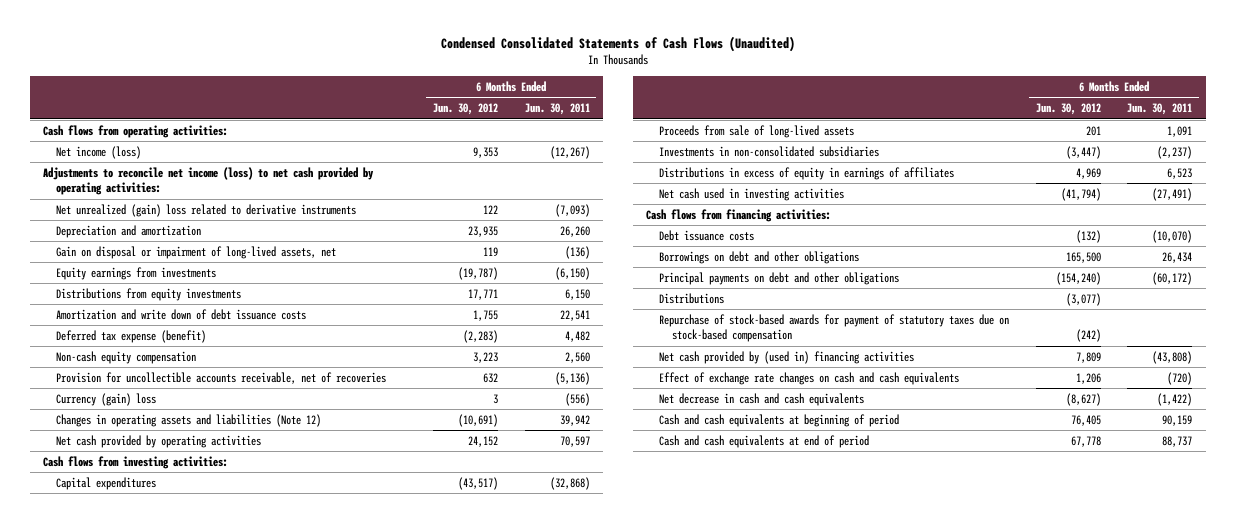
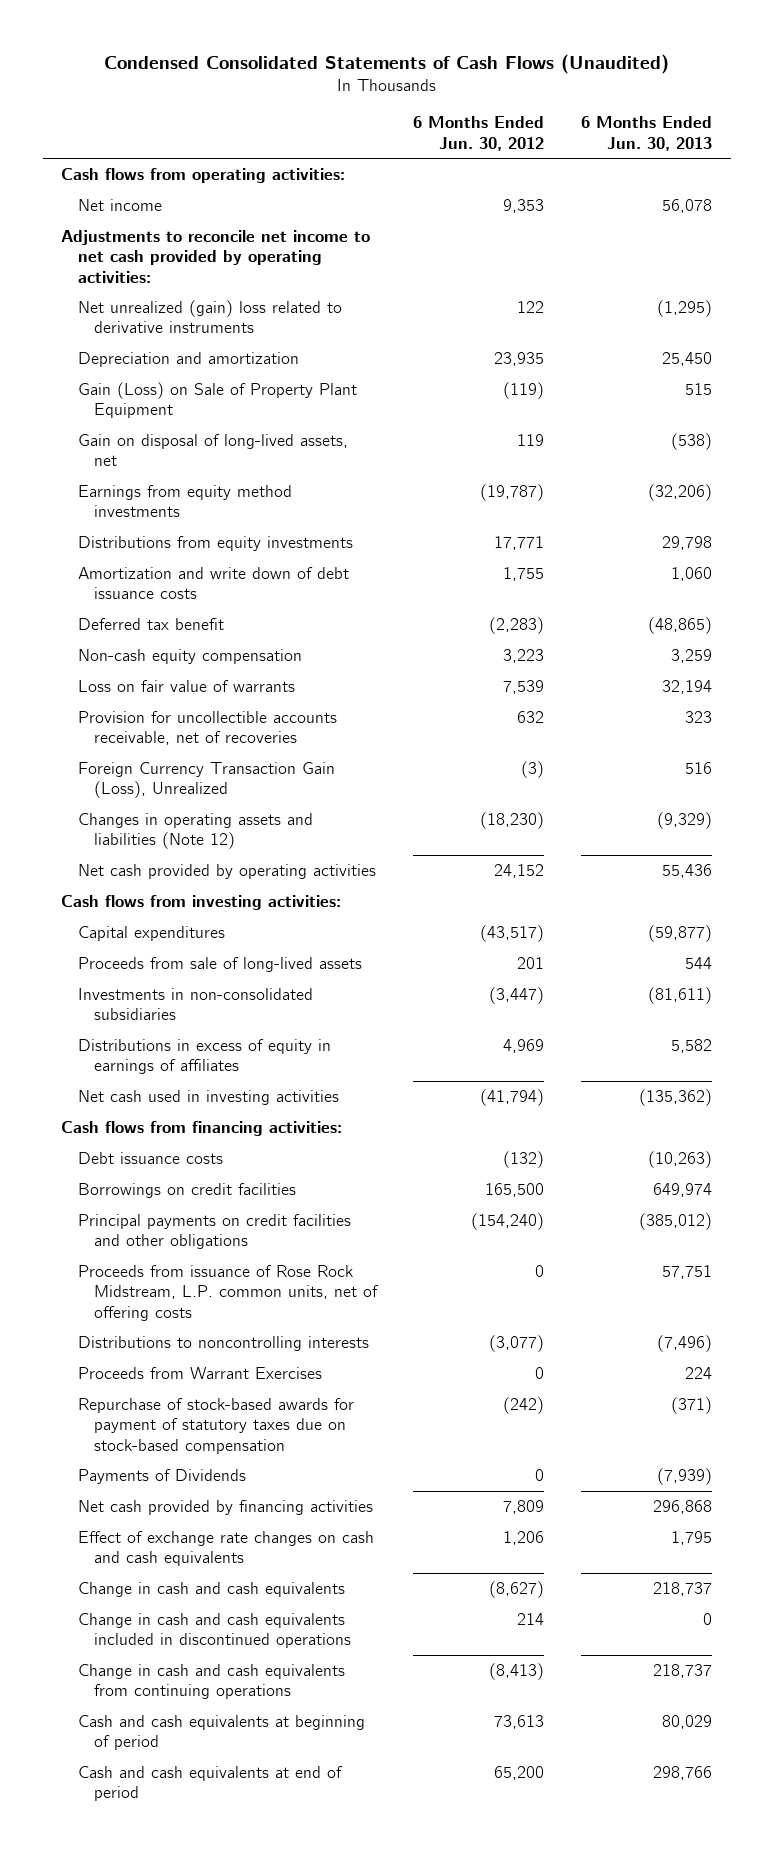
[524,103,590,116] Jun. 30, 2011 -> none
none -> [581,116,713,151] 6 Months Ended Jun. 30, 2013
[56,145,142,159] Net income (loss) -> [77,198,162,211] Net income
[43,166,375,196] Adjustments to reconcile net income (loss) to net cash provided by operating activities: -> [61,229,371,283] Adjustments to reconcile net income to net cash provided by operating activities:
none -> [77,381,357,419] Gain (Loss) on Sale of Property Plant Equipment
[56,245,337,259] Gain on disposal or impairment of long-lived assets, net -> [77,433,348,467] Gain on disposal of long-lived assets, net
[56,266,217,280] Equity earnings from investments -> [77,484,292,518] Earnings from equity method investments
[56,329,207,343] Deferred tax expense (benefit) -> [77,617,224,630] Deferred tax benefit
none -> [77,679,295,692] Loss on fair value of warrants
[56,392,157,406] Currency (gain) loss -> [77,761,335,799] Foreign Currency Transaction Gain (Loss), Unrealized
[492,393,498,404] 3 -> [521,760,545,778] (3)
[457,413,498,427] (10,691) -> [480,811,545,829] (18,230)
[658,250,859,264] Borrowings on debt and other obligations -> [77,1182,296,1198] Borrowings on credit facilities
[658,271,899,285] Principal payments on debt and other obligations -> [77,1213,351,1250] Principal payments on credit facilities and other obligations
none -> [77,1264,379,1321] Proceeds from issuance of Rose Rock Midstream, L.P. common units, net of offering costs
[658,292,724,304] Distributions -> [77,1335,369,1351] Distributions to noncontrolling interests
none -> [77,1366,322,1379] Proceeds from Warrant Exercises
none -> [77,1468,246,1484] Payments of Dividends
[658,350,914,364] Net cash provided by (used in) financing activities -> [77,1499,373,1515] Net cash provided by financing activities
[658,392,864,406] Net decrease in cash and cash equivalents -> [77,1581,345,1597] Change in cash and cash equivalents
none -> [77,1612,351,1649] Change in cash and cash equivalents included in discontinued operations
none -> [77,1663,345,1700] Change in cash and cash equivalents from continuing operations
[1070,414,1101,426] 76,405 -> [494,1714,545,1729] 73,613
[1070,435,1101,447] 67,778 -> [494,1765,545,1780] 65,200

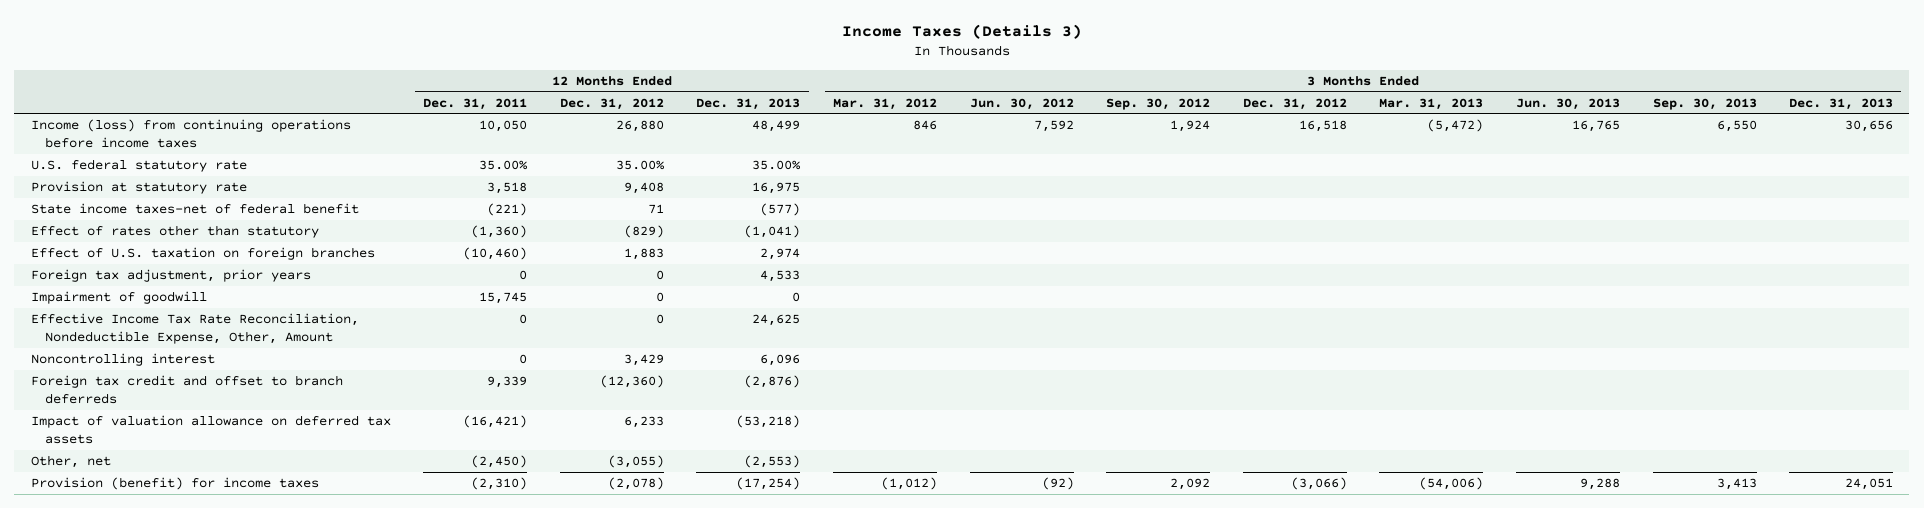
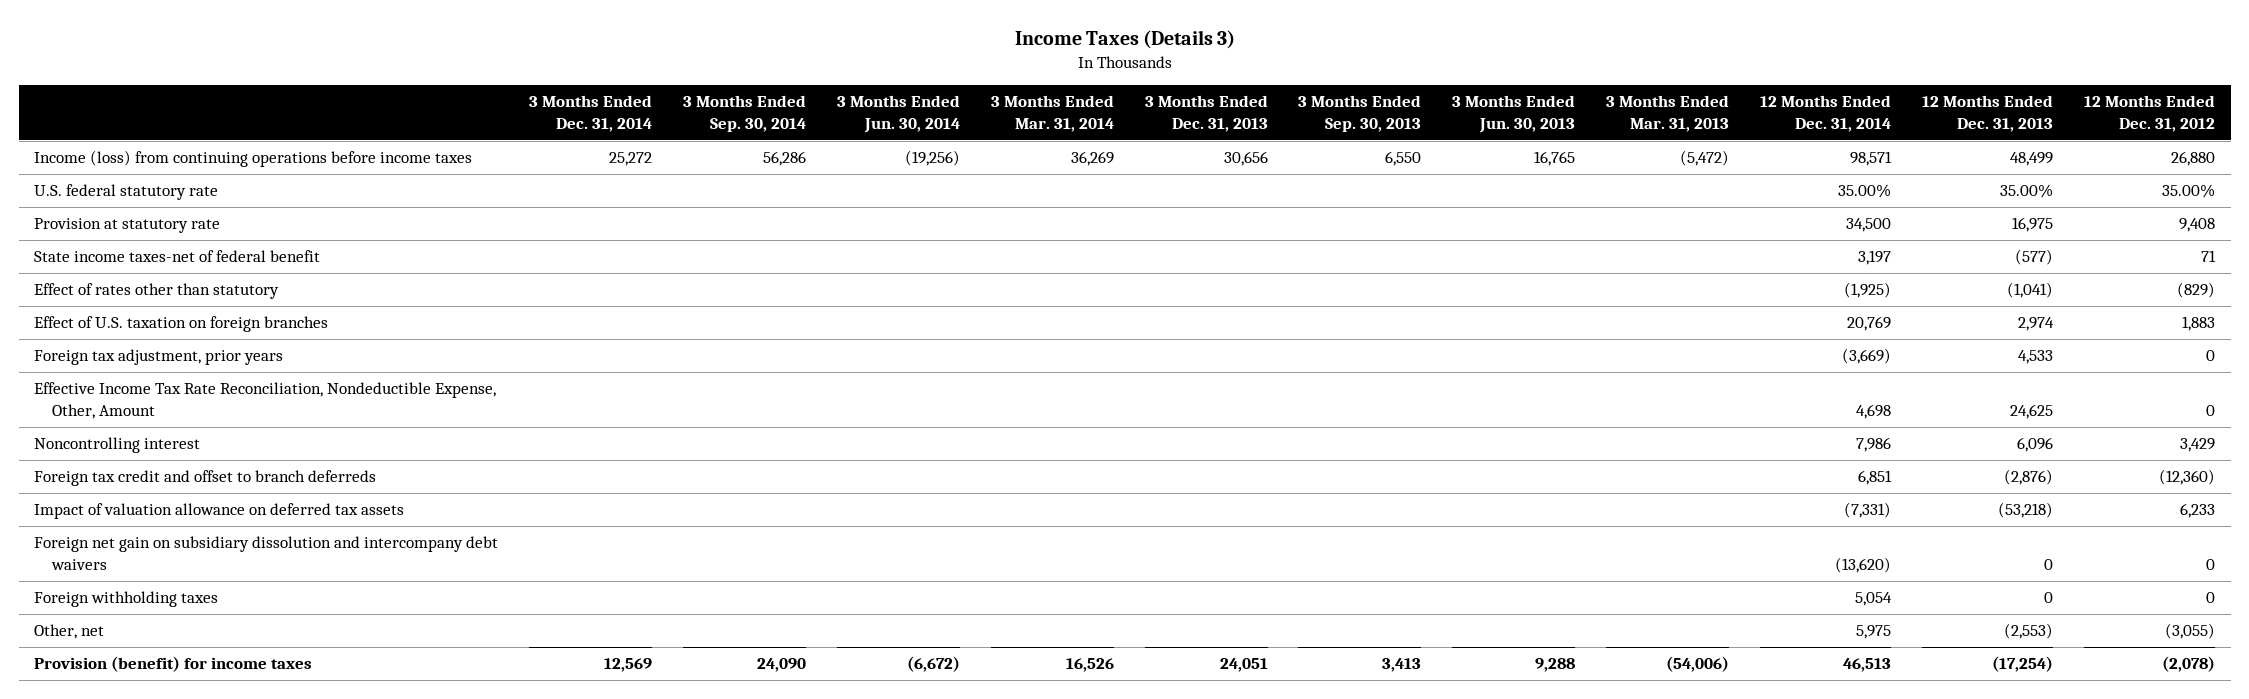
[423,97,528,110] Dec. 31, 2011 -> none
[832,97,937,110] Mar. 31, 2012 -> none
[969,97,1074,110] Jun. 30, 2012 -> none
[1106,97,1211,110] Sep. 30, 2012 -> none
[1242,97,1347,110] Dec. 31, 2012 -> none
none -> [528,95,652,133] 3 Months Ended Dec. 31, 2014
none -> [682,95,806,133] 3 Months Ended Sep. 30, 2014
none -> [836,95,960,134] 3 Months Ended Jun. 30, 2014
none -> [990,95,1114,133] 3 Months Ended Mar. 31, 2014
none -> [1760,95,1892,133] 12 Months Ended Dec. 31, 2014
[30,291,207,305] Impairment of goodwill -> none
none -> [33,536,498,571] Foreign net gain on subsidiary dissolution and intercompany debt waivers
none -> [33,591,218,608] Foreign withholding taxes

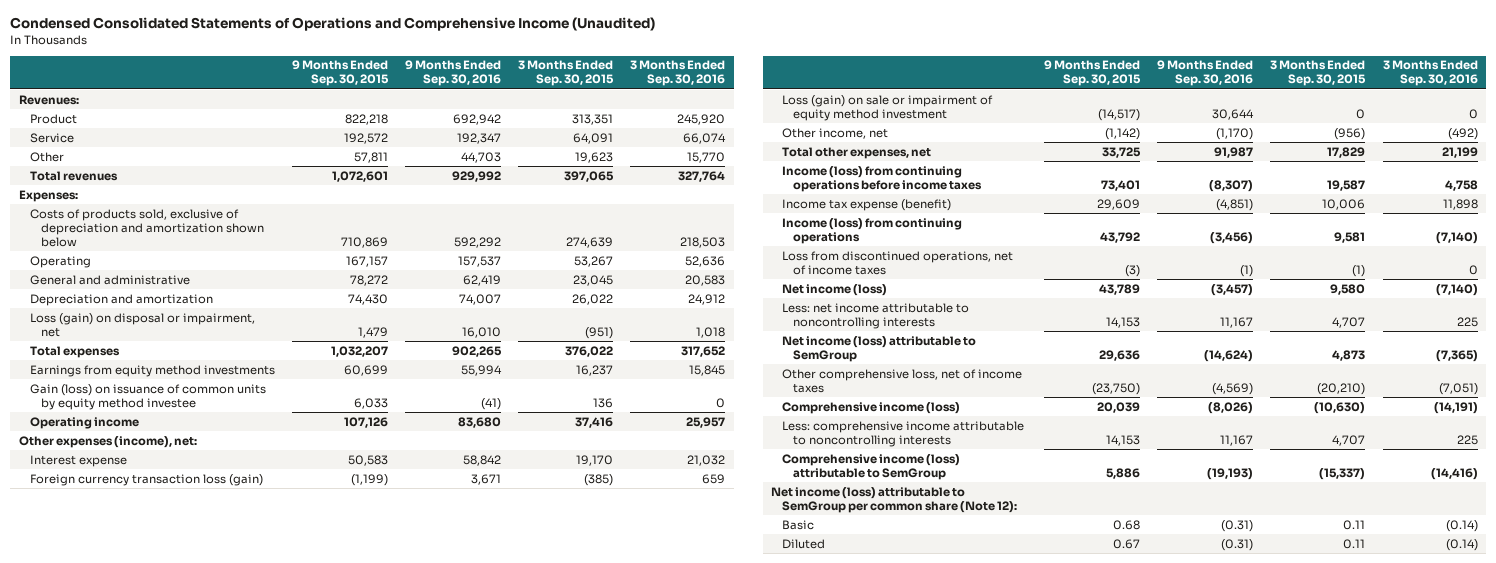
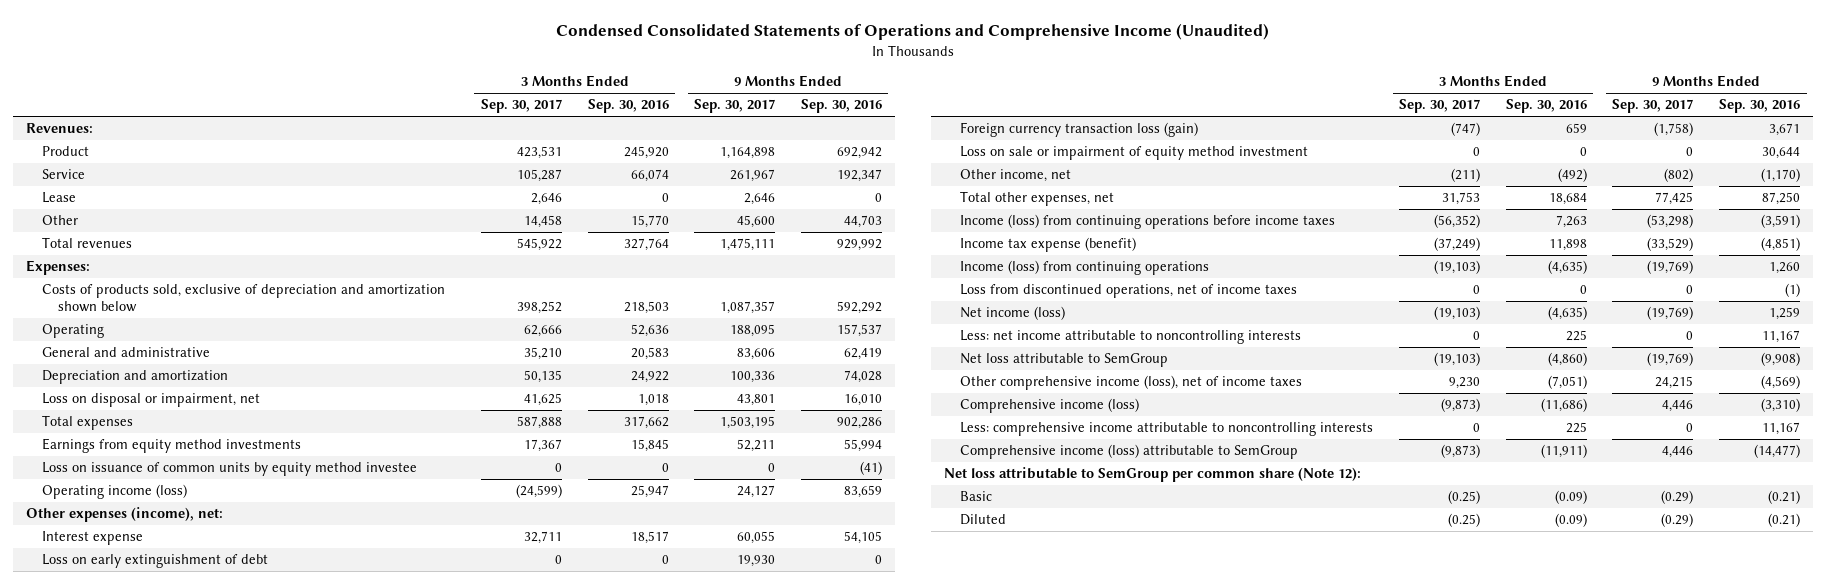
[291,60,389,87] 9 Months Ended Sep. 30, 2015 -> none
[518,60,615,87] 3 Months Ended Sep. 30, 2015 -> none
none -> [480,99,562,114] Sep. 30, 2017
none -> [694,99,776,114] Sep. 30, 2017
none -> [42,192,77,204] Lease
[459,293,502,305] 74,007 -> [843,370,882,384] 74,028
[688,293,726,305] 24,912 -> [630,371,669,384] 24,922
[29,312,255,337] Loss (gain) on disposal or impairment, net -> [42,393,261,408] Loss on disposal or impairment, net
[452,345,503,357] 902,265 -> [836,417,882,430] 902,286
[681,345,726,357] 317,652 -> [623,416,669,430] 317,662
[29,383,266,410] Gain (loss) on issuance of common units by equity method investee -> [42,462,418,477] Loss on issuance of common units by equity method investee
[29,416,139,429] Operating income -> [42,484,188,500] Operating income (loss)
[458,416,502,428] 83,680 -> [843,485,882,499] 83,659
[686,416,726,428] 25,957 -> [630,485,669,499] 25,947
[463,454,502,466] 58,842 -> [843,531,882,545] 54,105
[687,454,726,466] 21,032 -> [630,531,669,545] 18,517
none -> [42,554,269,569] Loss on early extinguishment of debt
[782,94,994,121] Loss (gain) on sale or impairment of equity method investment -> [960,146,1309,161] Loss on sale or impairment of equity method investment
[1214,146,1254,158] 91,987 -> [1762,192,1801,206] 87,250
[1441,146,1478,158] 21,199 -> [1548,193,1587,206] 18,684
[1209,179,1254,192] (8,307) -> [1761,214,1801,229] (3,591)
[1444,179,1478,191] 4,758 -> [1555,215,1587,229] 7,263
[1210,231,1254,244] (3,456) -> [1769,262,1801,275] 1,260
[1435,231,1478,244] (7,140) -> [1547,260,1587,275] (4,635)
[1211,283,1254,296] (3,457) -> [1769,307,1801,321] 1,259
[1435,283,1478,296] (7,140) -> [1547,306,1587,321] (4,635)
[782,335,977,362] Net income (loss) attributable to SemGroup -> [960,353,1169,368] Net loss attributable to SemGroup
[1204,349,1254,362] (14,624) -> [1761,352,1801,367] (9,908)
[1435,349,1478,362] (7,365) -> [1547,352,1587,367] (4,860)
[782,368,1023,393] Other comprehensive loss, net of income taxes -> [960,375,1303,391] Other comprehensive income (loss), net of income taxes
[1208,401,1254,414] (8,026) -> [1761,398,1801,413] (3,310)
[1433,401,1478,414] (14,191) -> [1540,398,1587,413] (11,686)
[1207,467,1254,480] (19,193) -> [1754,444,1801,459] (14,477)
[1430,467,1478,480] (14,416) -> [1540,444,1587,459] (11,911)
[771,486,1018,513] Net income (loss) attributable to SemGroup per common share (Note 12): -> [944,467,1362,483] Net loss attributable to SemGroup per common share (Note 12):
[1221,519,1254,532] (0.31) -> [1768,490,1801,505] (0.21)
[1445,519,1478,532] (0.14) -> [1554,490,1587,505] (0.09)
[1221,538,1254,551] (0.31) -> [1768,513,1801,528] (0.21)
[1445,538,1478,551] (0.14) -> [1554,513,1587,528] (0.09)

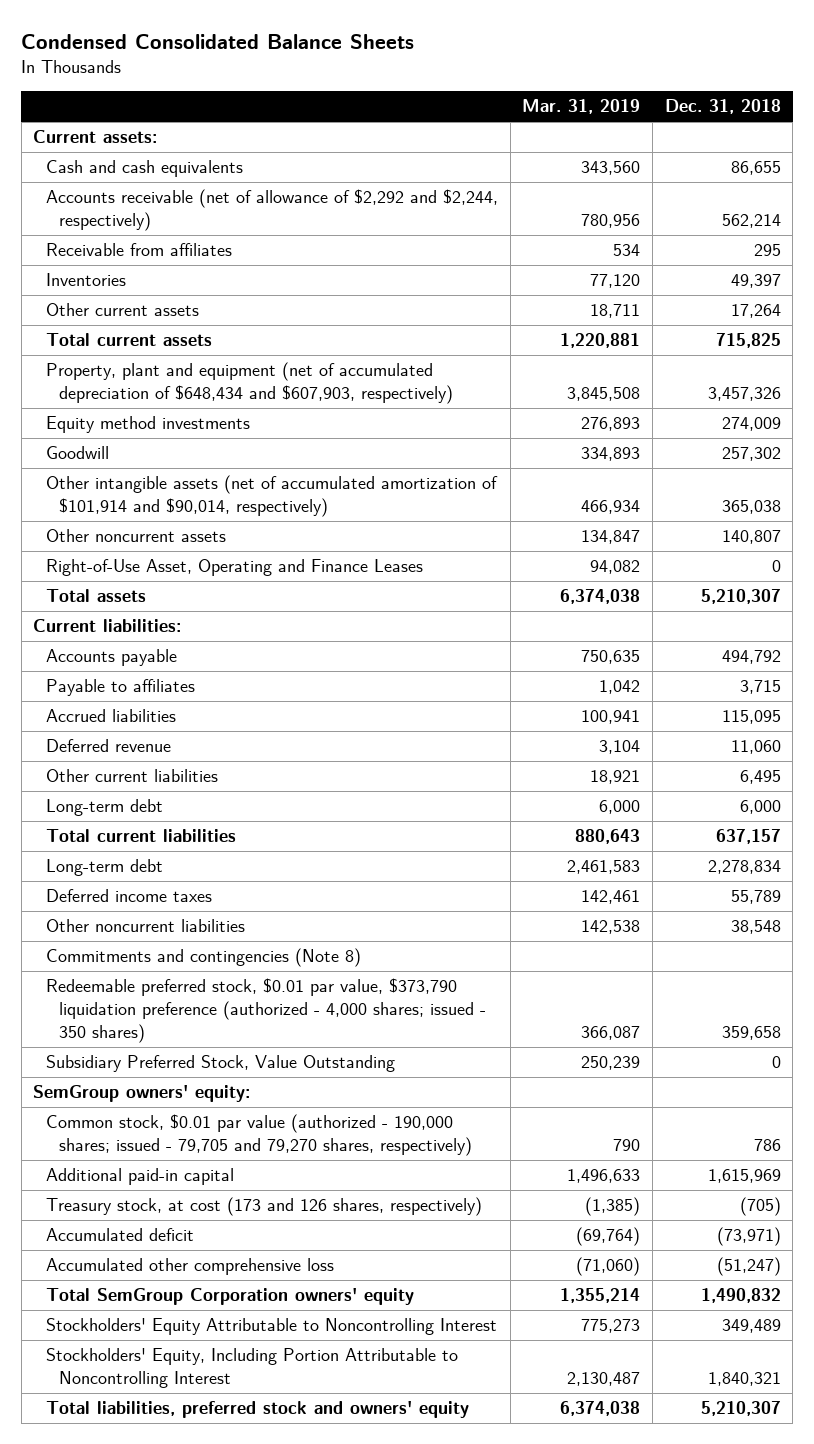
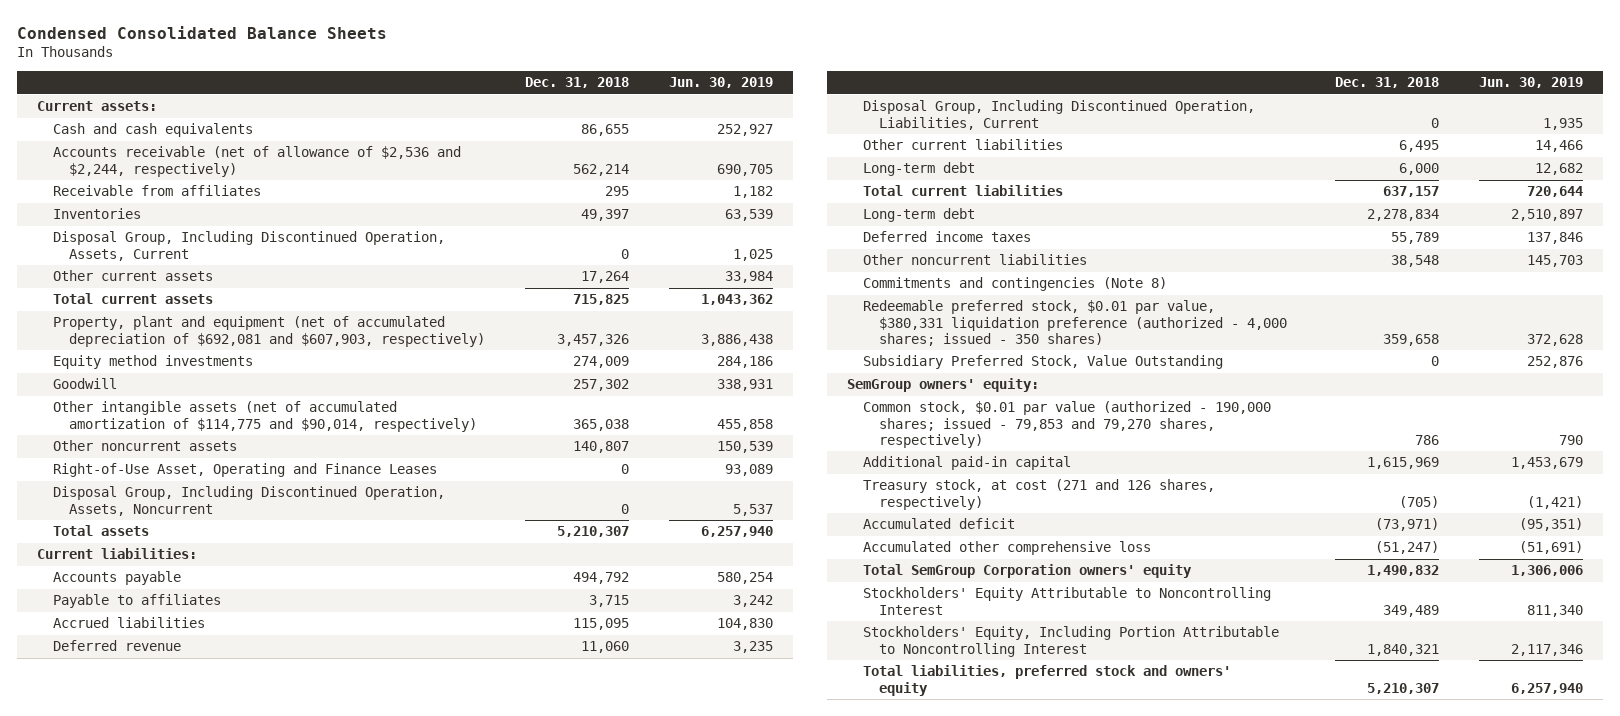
[522,99,641,115] Mar. 31, 2019 -> none
none -> [669,77,774,89] Jun. 30, 2019
[46,189,499,232] Accounts receivable (net of allowance of $2,292 and $2,244, respectively) -> [53,146,462,177] Accounts receivable (net of allowance of $2,536 and $2,244, respectively)
none -> [53,231,446,261] Disposal Group, Including Discontinued Operation, Assets, Current
[46,362,453,405] Property, plant and equipment (net of accumulated depreciation of $648,434 and $607,903, respectively) -> [53,316,486,347] Property, plant and equipment (net of accumulated depreciation of $692,081 and $607,903, respectively)
[46,475,499,518] Other intangible assets (net of accumulated amortization of $101,914 and $90,014, respectively) -> [53,401,478,432] Other intangible assets (net of accumulated amortization of $114,775 and $90,014, respectively)
none -> [53,486,446,516] Disposal Group, Including Discontinued Operation, Assets, Noncurrent
none -> [863,100,1256,130] Disposal Group, Including Discontinued Operation, Liabilities, Current
[46,978,486,1044] Redeemable preferred stock, $0.01 par value, $373,790 liquidation preference (authorized - 4,000 shares; issued - 350 shares) -> [863,300,1288,346] Redeemable preferred stock, $0.01 par value, $380,331 liquidation preference (authorized - 4,000 shares; issued - 350 shares)
[46,1114,472,1157] Common stock, $0.01 par value (authorized - 190,000 shares; issued - 79,705 and 79,270 shares, respectively) -> [863,401,1272,448] Common stock, $0.01 par value (authorized - 190,000 shares; issued - 79,853 and 79,270 shares, respectively)
[46,1197,483,1217] Treasury stock, at cost (173 and 126 shares, respectively) -> [863,479,1216,510] Treasury stock, at cost (271 and 126 shares, respectively)

